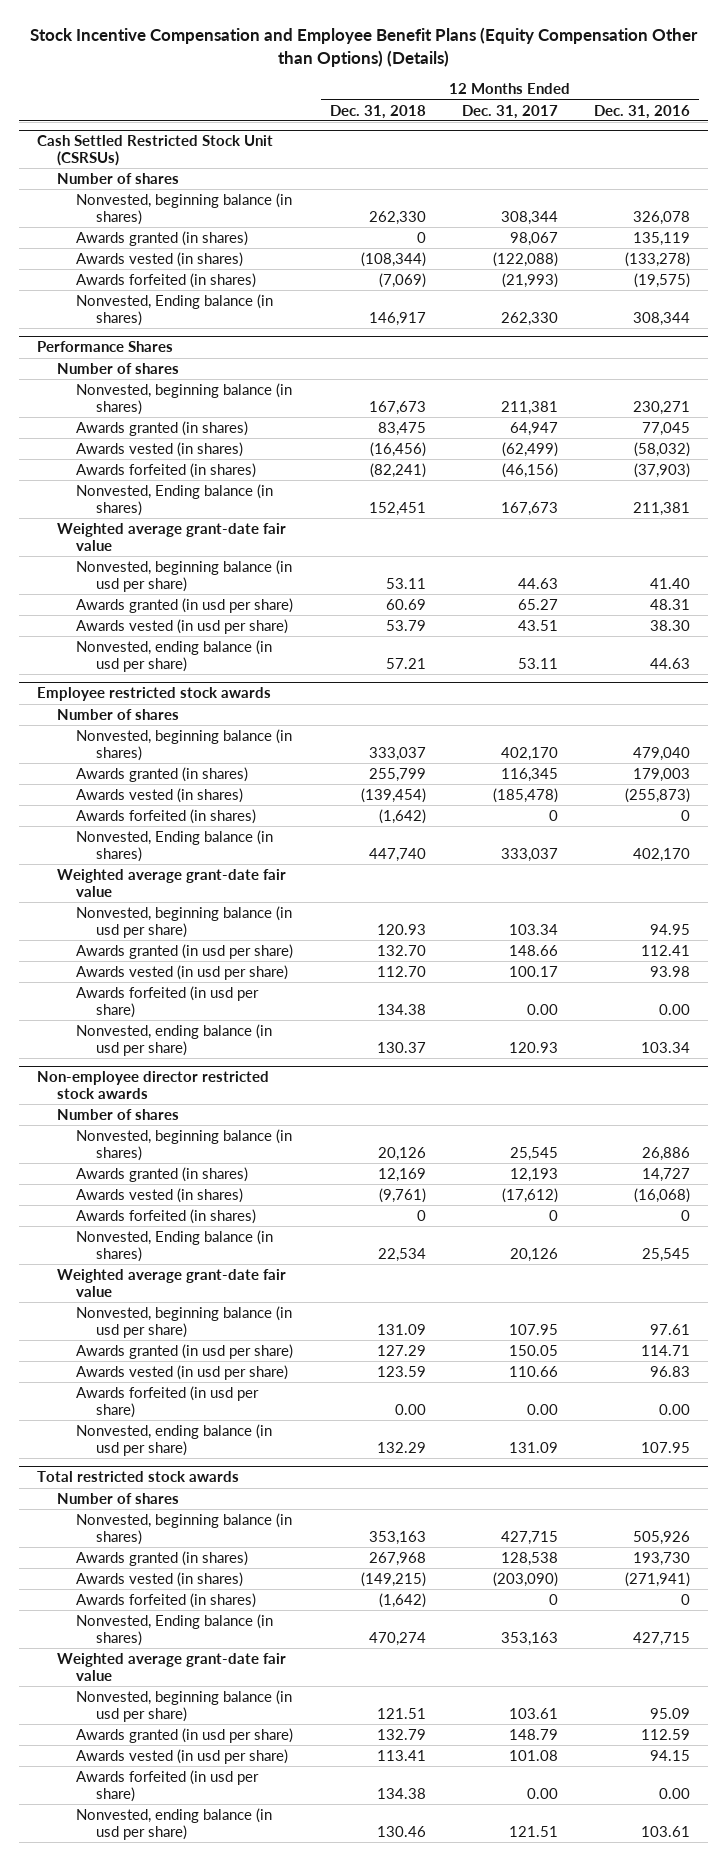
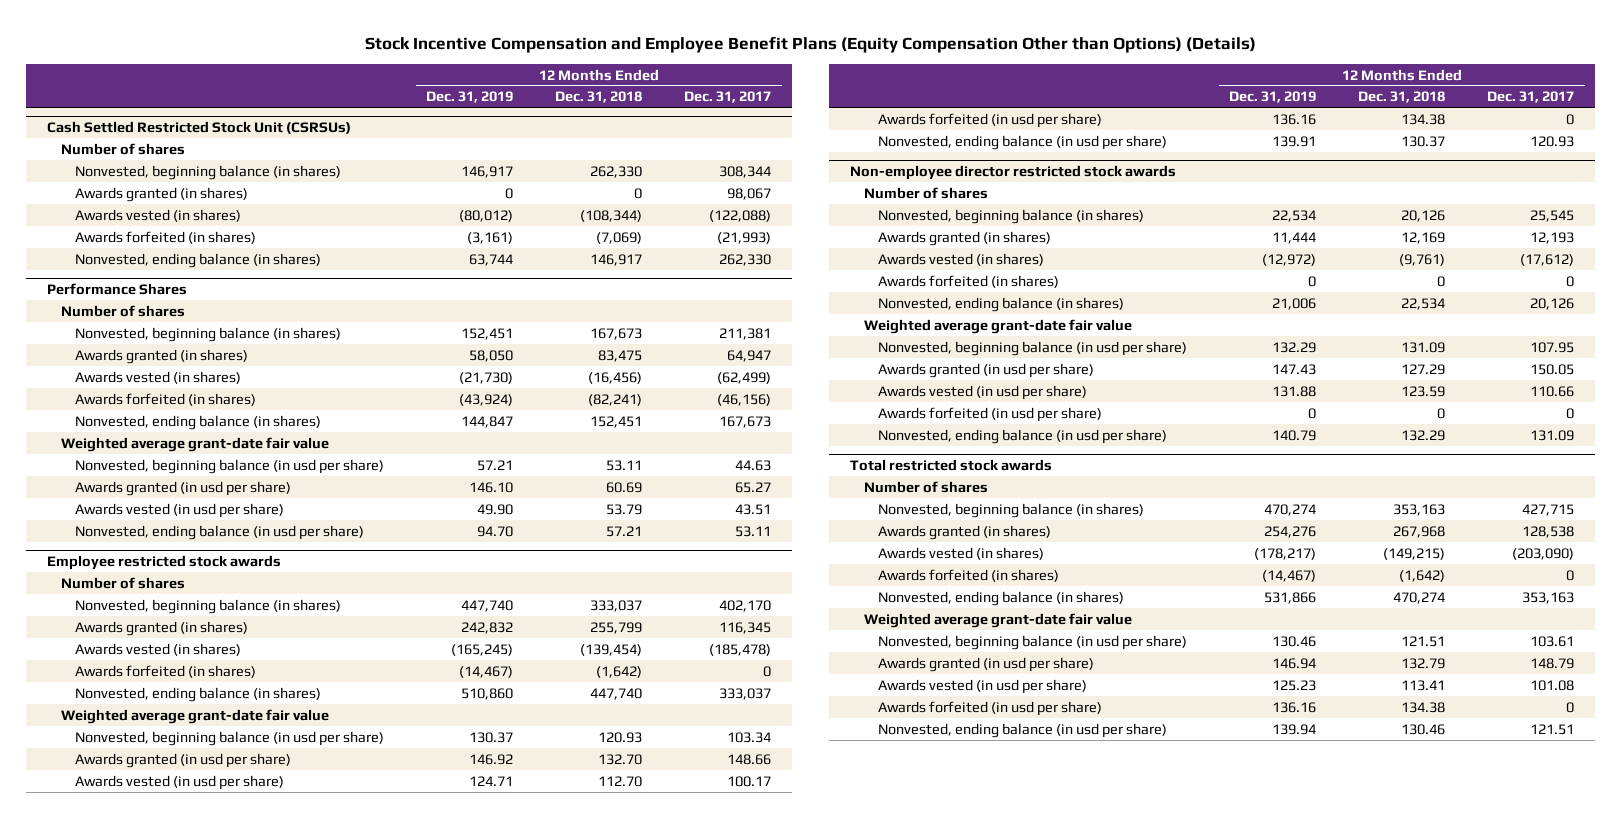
[594,104,691,119] Dec. 31, 2016 -> none
none -> [426,91,514,104] Dec. 31, 2019
[76,293,274,326] Nonvested, Ending balance (in shares) -> [75,252,322,268] Nonvested, ending balance (in shares)
[76,483,274,516] Nonvested, Ending balance (in shares) -> [75,414,322,430] Nonvested, ending balance (in shares)
[76,829,274,862] Nonvested, Ending balance (in shares) -> [75,686,322,702] Nonvested, ending balance (in shares)
[526,1003,558,1015] 0.00 -> [1566,113,1575,125] 0
[76,1229,274,1262] Nonvested, Ending balance (in shares) -> [878,296,1125,312] Nonvested, ending balance (in shares)
[394,1403,426,1415] 0.00 -> [1437,407,1446,419] 0
[526,1403,558,1415] 0.00 -> [1566,407,1575,419] 0
[76,1613,274,1646] Nonvested, Ending balance (in shares) -> [878,590,1125,606] Nonvested, ending balance (in shares)
[526,1787,558,1799] 0.00 -> [1566,701,1575,713] 0

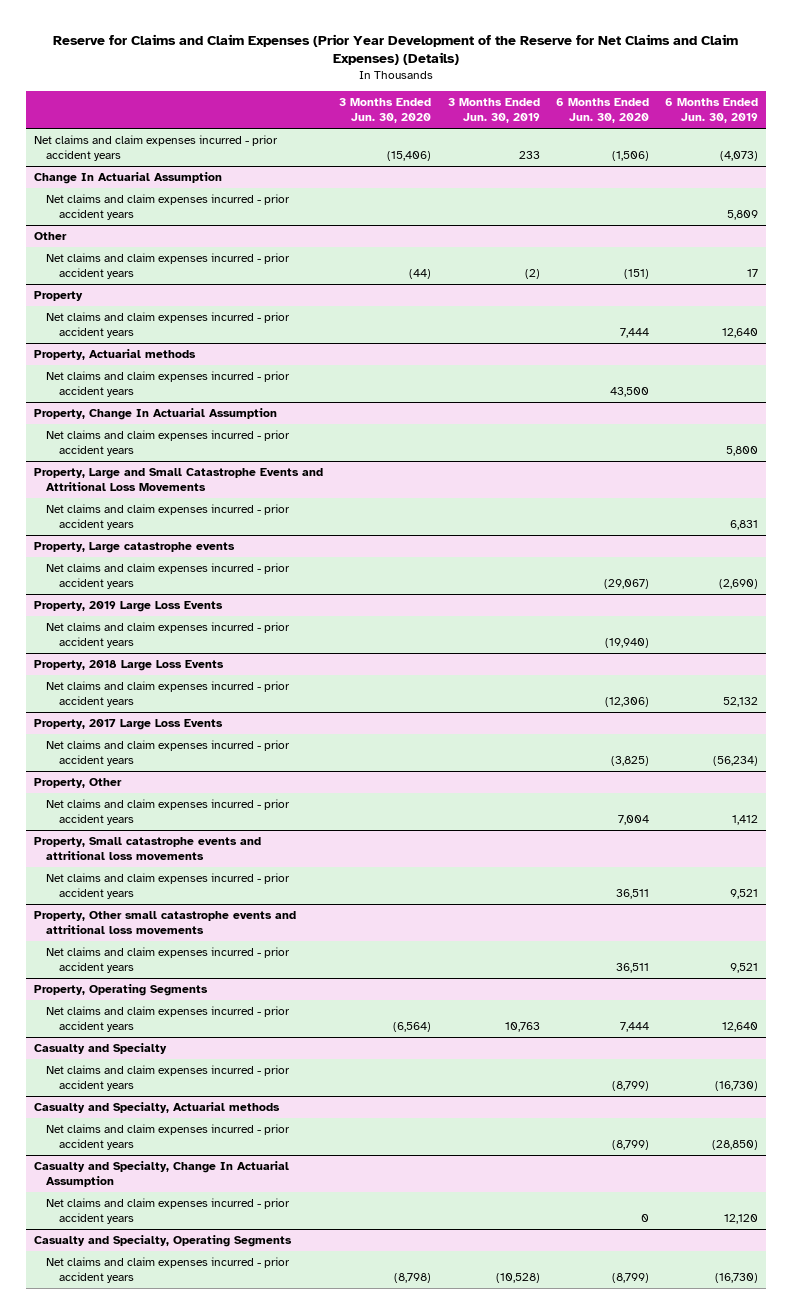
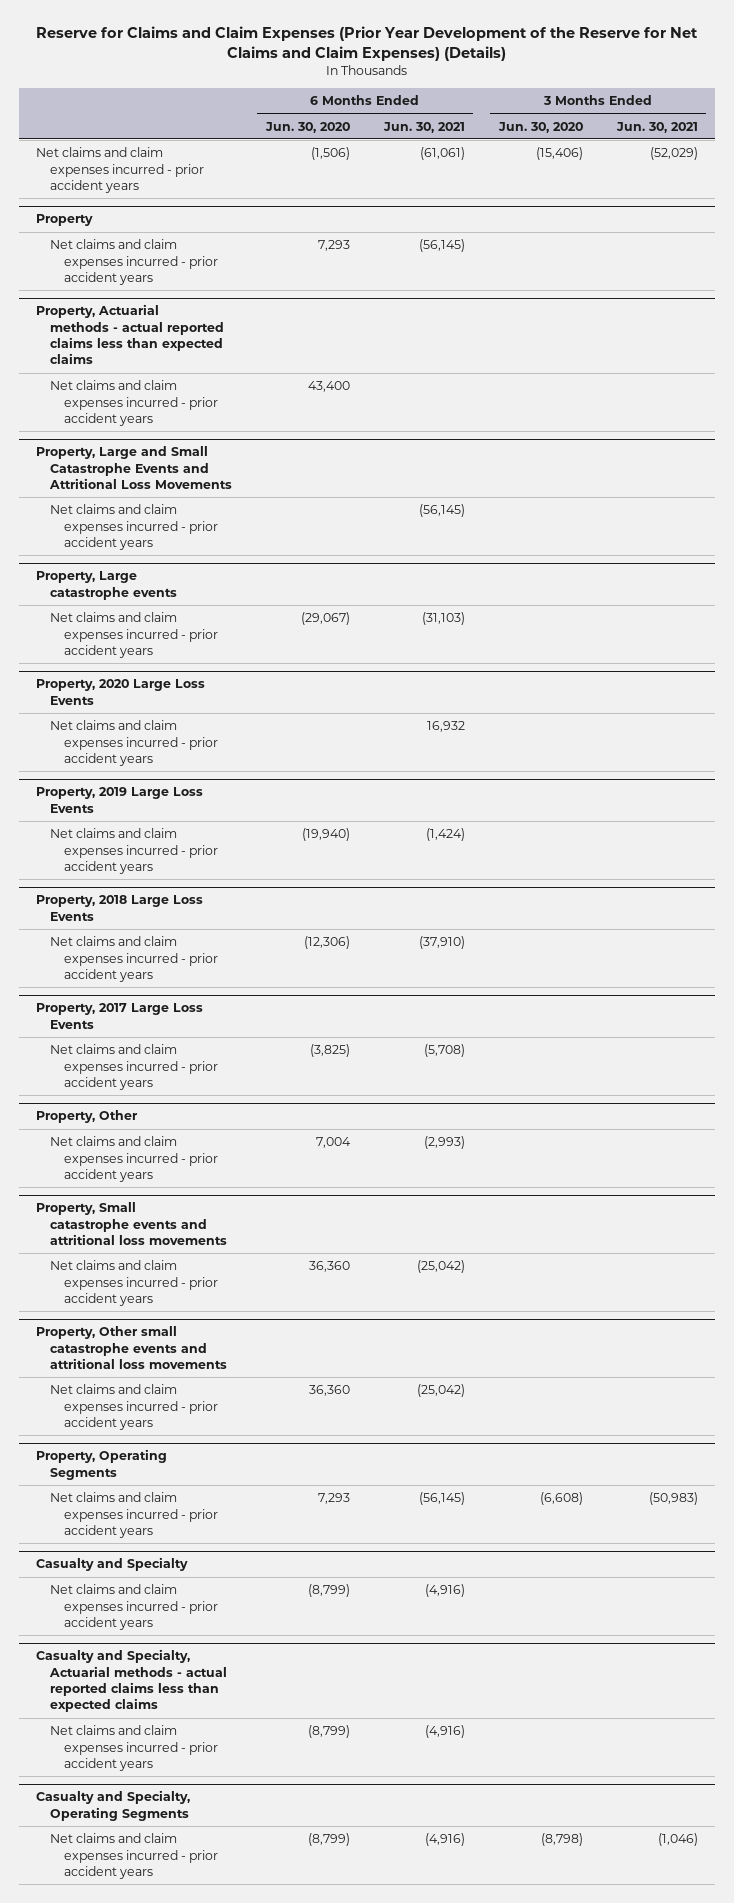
[447,98,540,124] 3 Months Ended Jun. 30, 2019 -> none
[664,98,758,124] 6 Months Ended Jun. 30, 2019 -> none
none -> [382,121,465,133] Jun. 30, 2021
none -> [615,121,698,133] Jun. 30, 2021
[34,172,223,185] Change In Actuarial Assumption -> none
[46,194,291,221] Net claims and claim expenses incurred - prior accident years -> none
[34,232,68,241] Other -> none
[46,253,291,280] Net claims and claim expenses incurred - prior accident years -> none
[34,349,197,361] Property, Actuarial methods -> none
[34,408,278,421] Property, Change In Actuarial Assumption -> none
[46,430,291,457] Net claims and claim expenses incurred - prior accident years -> none
[619,328,649,339] 7,444 -> [317,240,350,252] 7,293
none -> [35,304,224,365] Property, Actuarial methods - actual reported claims less than expected claims
[609,387,649,398] 43,500 -> [307,381,350,393] 43,400
none -> [35,679,205,705] Property, 2020 Large Loss Events
none -> [49,720,218,766] Net claims and claim expenses incurred - prior accident years
[615,889,649,900] 36,511 -> [308,1261,350,1273] 36,360
[615,963,649,974] 36,511 -> [308,1385,350,1397] 36,360
[393,1022,432,1033] (6,564) -> [539,1492,583,1506] (6,608)
[619,1022,649,1033] 7,444 -> [317,1493,350,1505] 7,293
[34,1102,281,1114] Casualty and Specialty, Actuarial methods -> none
none -> [35,1649,227,1713] Casualty and Specialty, Actuarial methods - actual reported claims less than expected claims
[34,1161,290,1188] Casualty and Specialty, Change In Actuarial Assumption -> none
[46,1198,291,1225] Net claims and claim expenses incurred - prior accident years -> none

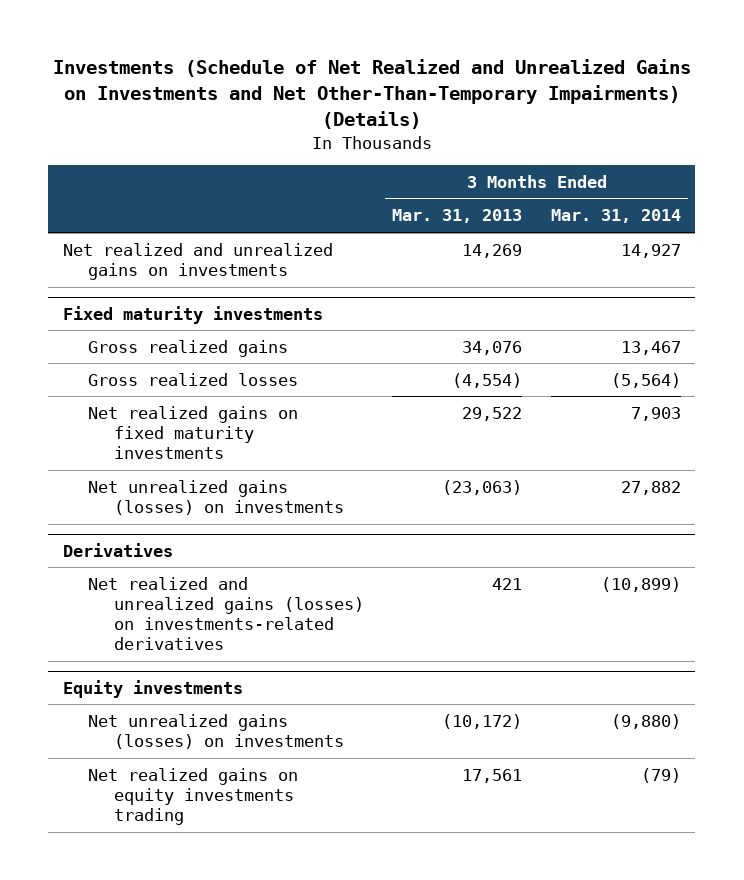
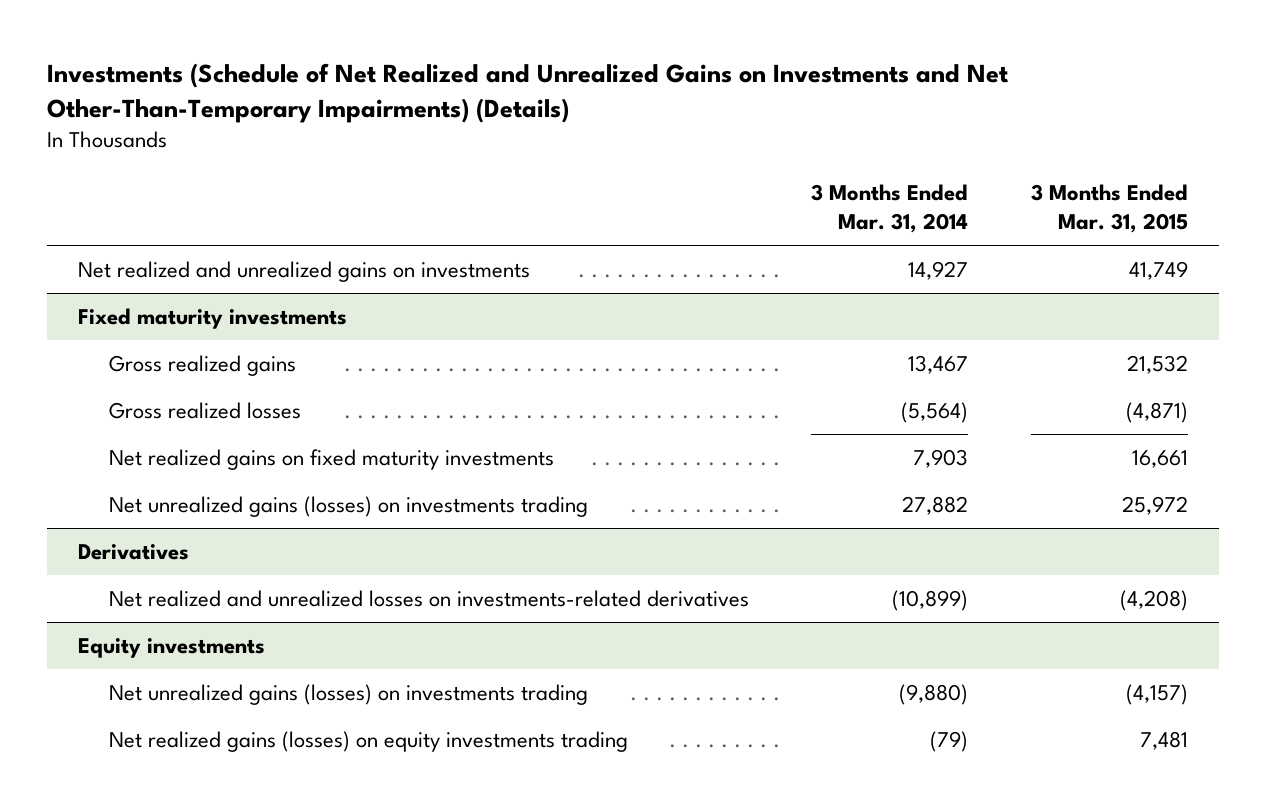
[392,209,523,224] Mar. 31, 2013 -> none
none -> [1030,184,1188,234] 3 Months Ended Mar. 31, 2015
[88,479,344,515] Net unrealized gains (losses) on investments -> [109,495,589,517] Net unrealized gains (losses) on investments trading
[88,576,364,651] Net realized and unrealized gains (losses) on investments-related derivatives -> [109,589,750,607] Net realized and unrealized losses on investments-related derivatives
[88,713,344,749] Net unrealized gains (losses) on investments -> [109,683,589,705] Net unrealized gains (losses) on investments trading
[88,767,299,826] Net realized gains on equity investments trading -> [109,730,629,752] Net realized gains (losses) on equity investments trading

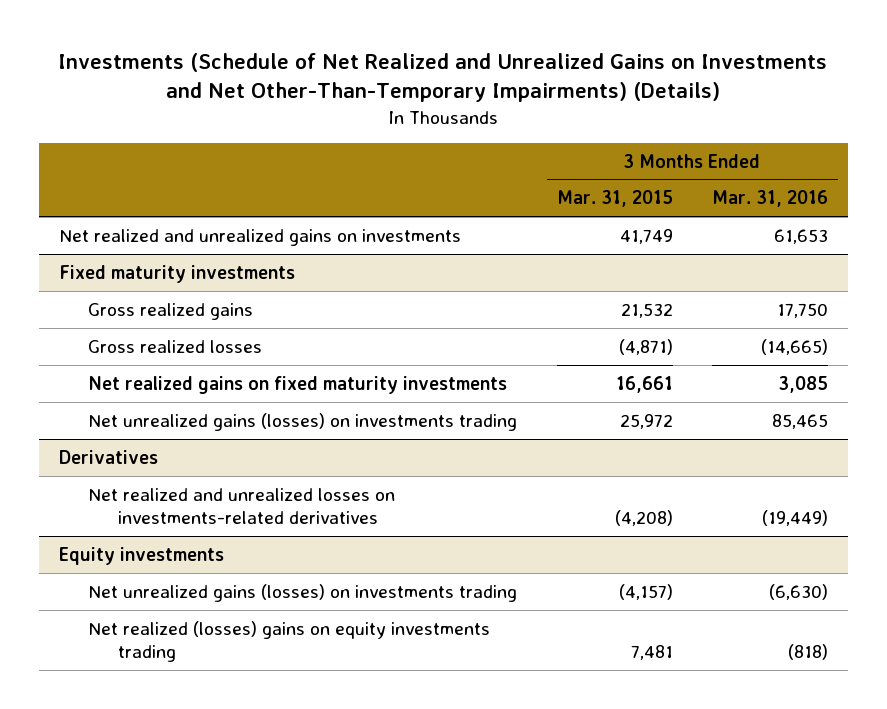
[811,184,969,234] 3 Months Ended Mar. 31, 2014 -> none
none -> [711,190,828,208] Mar. 31, 2016
[109,730,629,752] Net realized gains (losses) on equity investments trading -> [88,620,491,663] Net realized (losses) gains on equity investments trading

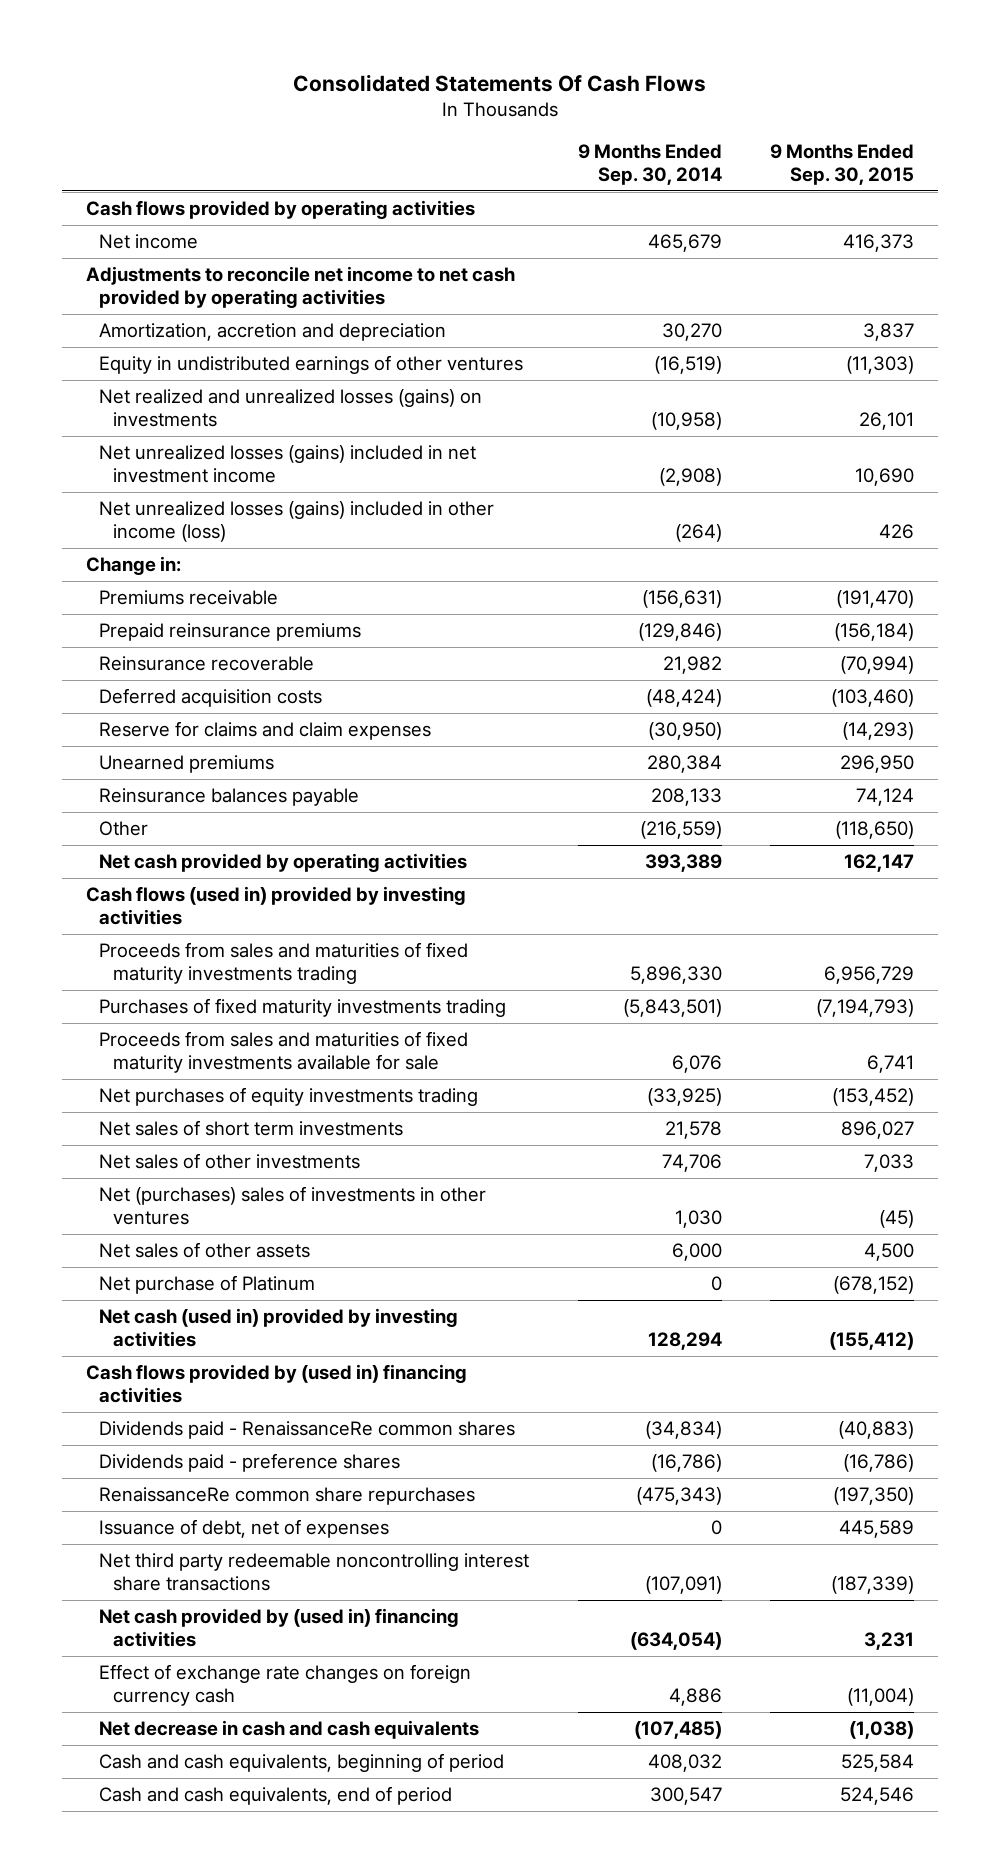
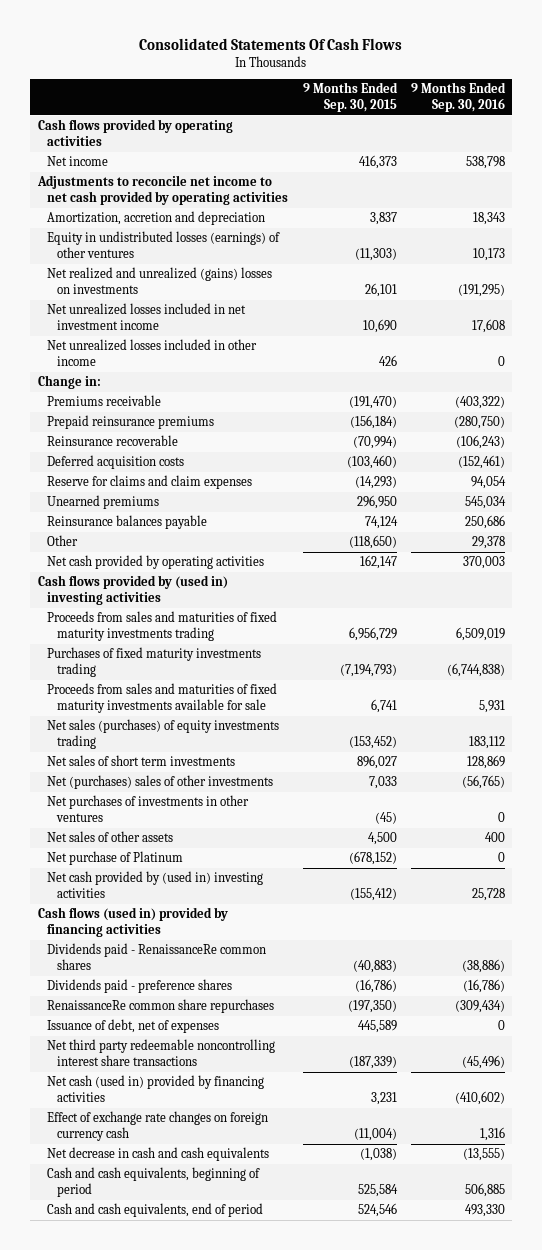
[577,144,722,185] 9 Months Ended Sep. 30, 2014 -> none
none -> [410,82,506,113] 9 Months Ended Sep. 30, 2016
[99,355,524,375] Equity in undistributed earnings of other ventures -> [47,231,281,259] Equity in undistributed losses (earnings) of other ventures
[99,389,483,427] Net realized and unrealized losses (gains) on investments -> [47,267,273,295] Net realized and unrealized (gains) losses on investments
[99,445,477,483] Net unrealized losses (gains) included in net investment income -> [47,303,247,331] Net unrealized losses included in net investment income
[99,501,495,542] Net unrealized losses (gains) included in other income (loss) -> [47,339,258,367] Net unrealized losses included in other income
[85,886,466,925] Cash flows (used in) provided by investing activities -> [37,575,228,606] Cash flows provided by (used in) investing activities
[99,1087,479,1107] Net purchases of equity investments trading -> [47,719,280,750] Net sales (purchases) of equity investments trading
[99,1153,361,1170] Net sales of other investments -> [47,775,274,790] Net (purchases) sales of other investments
[99,1186,487,1225] Net (purchases) sales of investments in other ventures -> [47,795,250,823] Net purchases of investments in other ventures
[99,1308,459,1347] Net cash (used in) provided by investing activities -> [47,871,264,899] Net cash provided by (used in) investing activities
[85,1364,467,1403] Cash flows provided by (used in) financing activities -> [37,907,228,938] Cash flows (used in) provided by financing activities
[99,1608,460,1647] Net cash provided by (used in) financing activities -> [47,1075,265,1103] Net cash (used in) provided by financing activities

